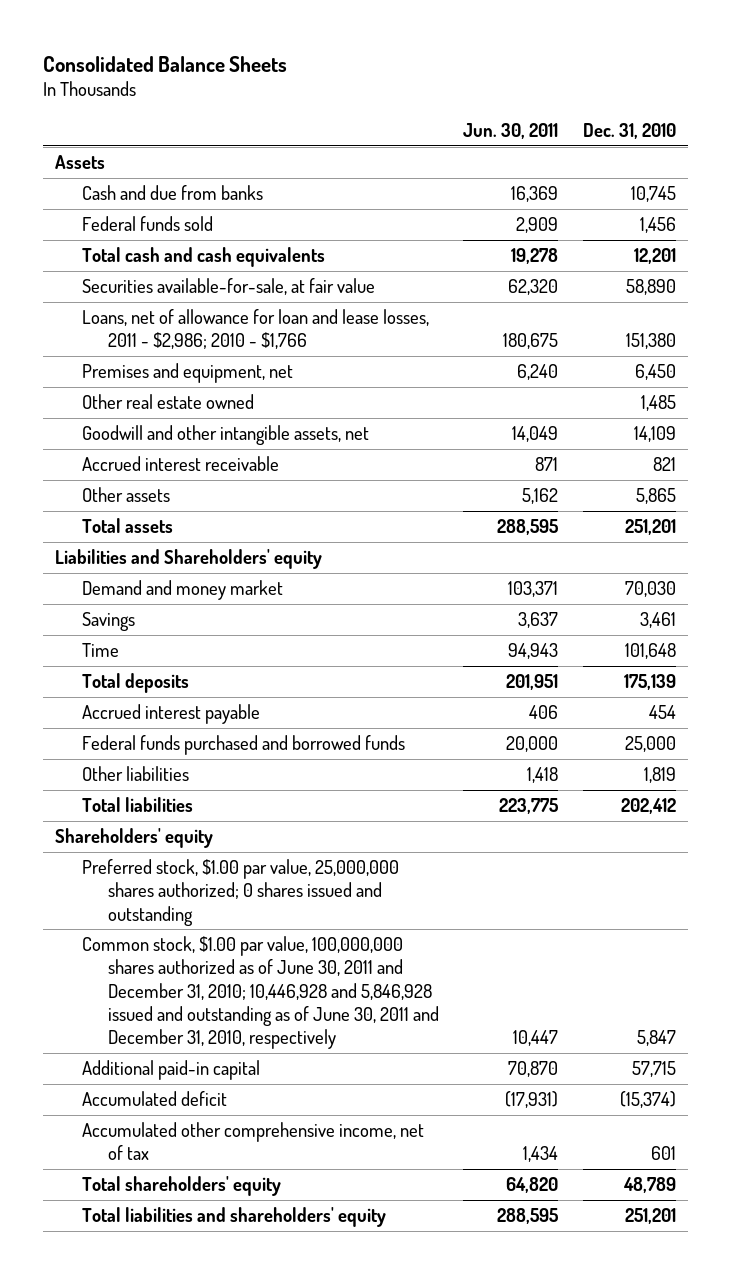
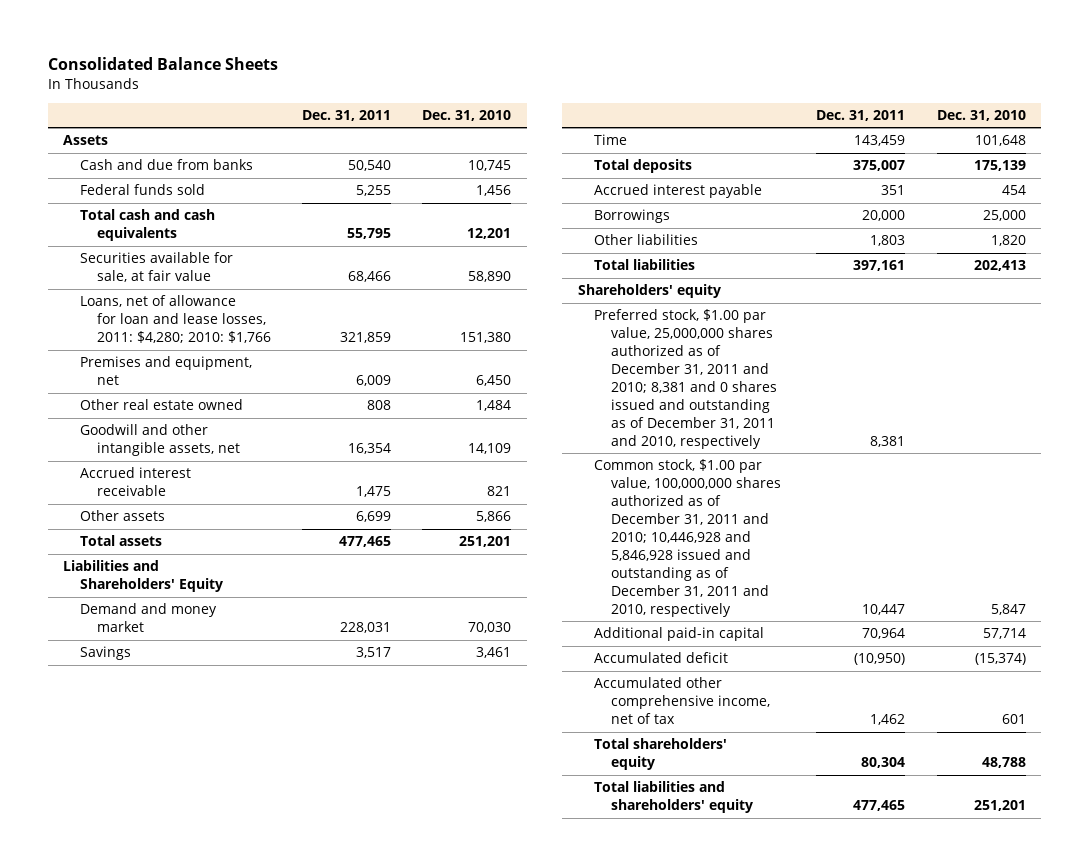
[463,123,559,140] Jun. 30, 2011 -> none
none -> [301,110,391,122] Dec. 31, 2011
[81,278,375,296] Securities available-for-sale, at fair value -> [80,252,234,283] Securities available for sale, at fair value
[81,309,429,350] Loans, net of allowance for loan and lease losses, 2011 - $2,986; 2010 - $1,766 -> [80,295,271,344] Loans, net of allowance for loan and lease losses, 2011: $4,280; 2010: $1,766
[640,395,676,412] 1,485 -> [476,400,512,412] 1,484
[635,488,676,505] 5,865 -> [476,511,512,523] 5,866
[55,549,323,570] Liabilities and Shareholders' equity -> [63,560,224,593] Liabilities and Shareholders' Equity
[81,735,405,756] Federal funds purchased and borrowed funds -> none
none -> [594,209,671,224] Borrowings
[643,767,676,784] 1,819 -> [990,235,1026,247] 1,820
[620,798,676,815] 202,412 -> [973,260,1026,272] 202,413
[81,859,399,926] Preferred stock, $1.00 par value, 25,000,000 shares authorized; 0 shares issued and outstanding -> [594,309,777,450] Preferred stock, $1.00 par value, 25,000,000 shares authorized as of December 31, 2011 and 2010; 8,381 and 0 shares issued and outstanding as of December 31, 2011 and 2010, respectively
[81,936,440,1049] Common stock, $1.00 par value, 100,000,000 shares authorized as of June 30, 2011 and December 31, 2010; 10,446,928 and 5,846,928 issued and outstanding as of June 30, 2011 and December 31, 2010, respectively -> [594,459,781,617] Common stock, $1.00 par value, 100,000,000 shares authorized as of December 31, 2011 and 2010; 10,446,928 and 5,846,928 issued and outstanding as of December 31, 2011 and 2010, respectively
[631,1061,676,1078] 57,715 -> [982,628,1026,640] 57,714
[622,1177,676,1194] 48,789 -> [981,757,1026,769] 48,788

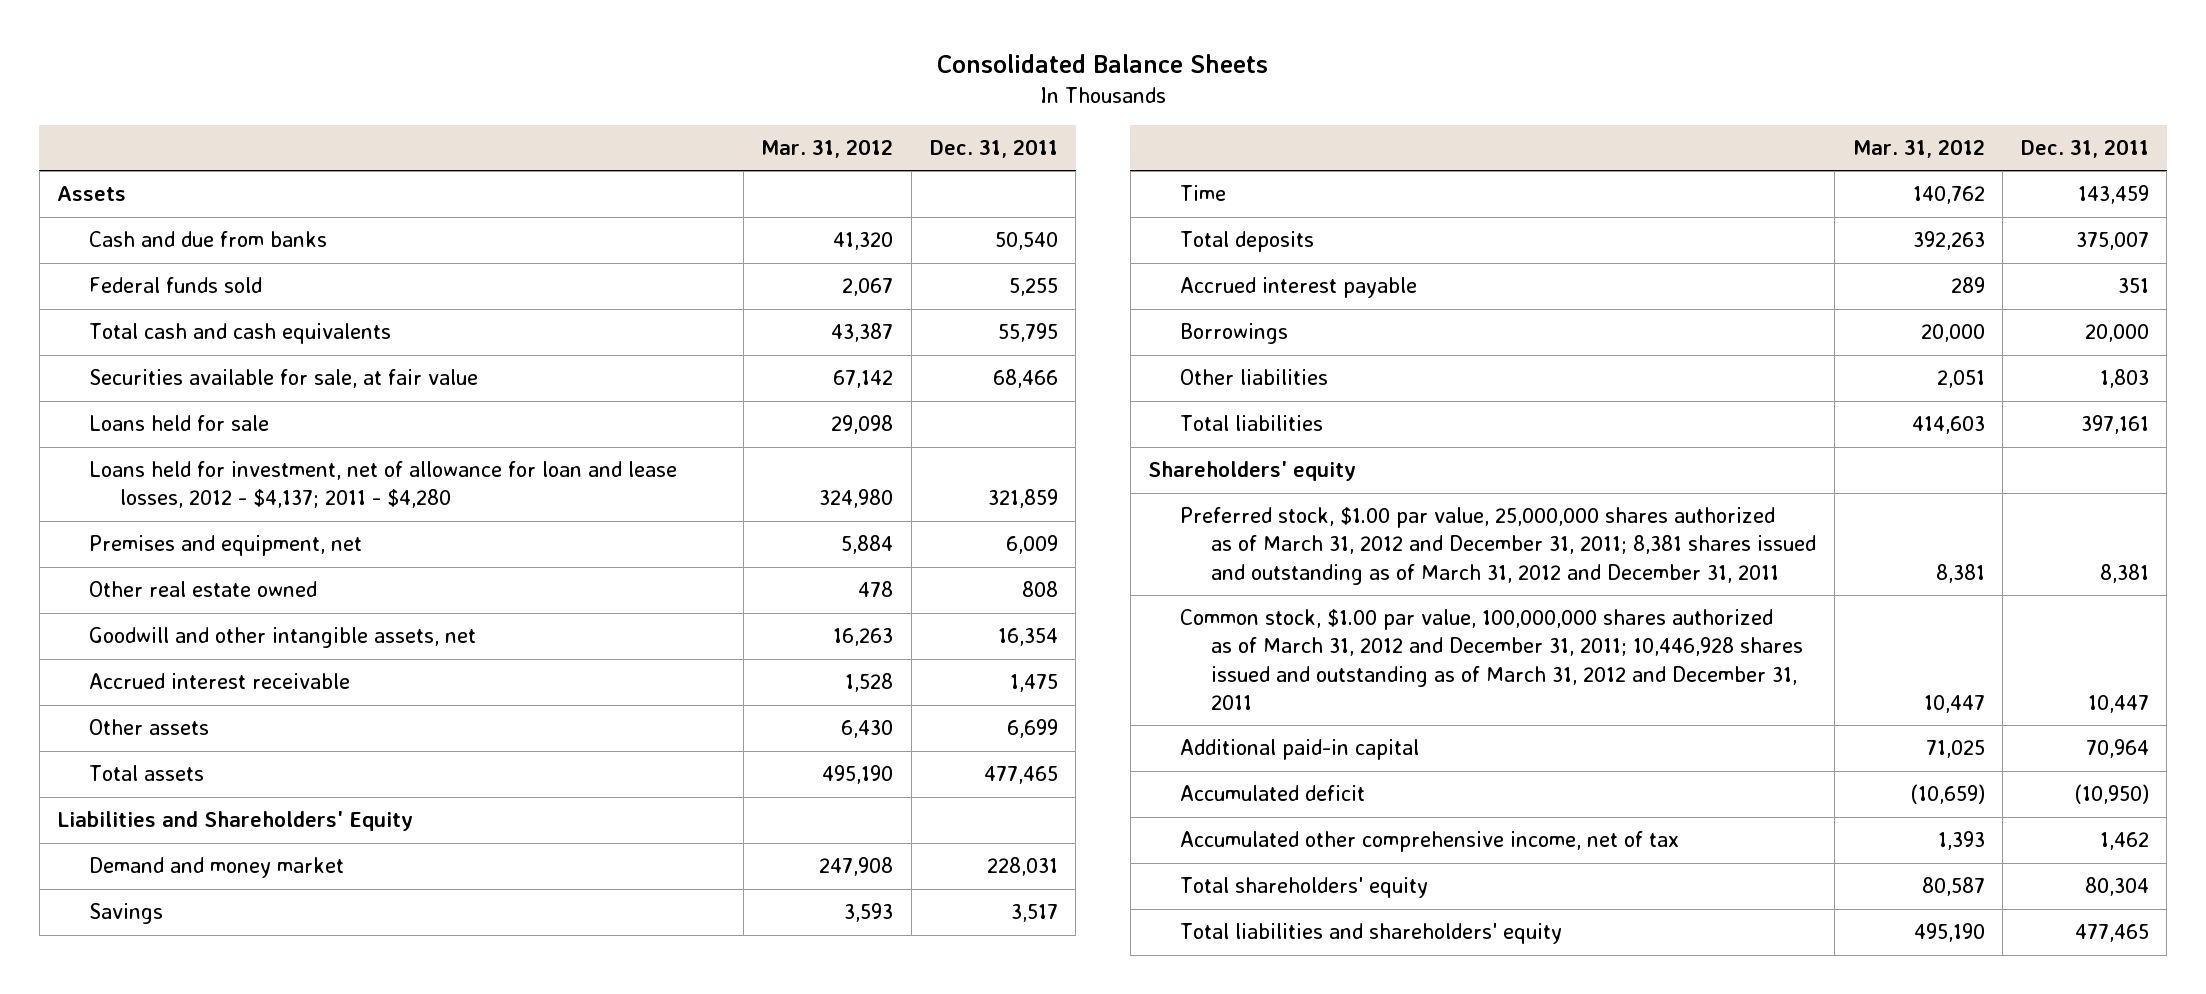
[422,110,512,122] Dec. 31, 2010 -> none
none -> [761,138,894,158] Mar. 31, 2012
none -> [88,415,269,432] Loans held for sale
[80,295,271,344] Loans, net of allowance for loan and lease losses, 2011: $4,280; 2010: $1,766 -> [88,461,677,509] Loans held for investment, net of allowance for loan and lease losses, 2012 - $4,137; 2011 - $4,280
[594,309,777,450] Preferred stock, $1.00 par value, 25,000,000 shares authorized as of December 31, 2011 and 2010; 8,381 and 0 shares issued and outstanding as of December 31, 2011 and 2010, respectively -> [1179,507,1817,585] Preferred stock, $1.00 par value, 25,000,000 shares authorized as of March 31, 2012 and December 31, 2011; 8,381 shares issued and outstanding as of March 31, 2012 and December 31, 2011
[594,459,781,617] Common stock, $1.00 par value, 100,000,000 shares authorized as of December 31, 2011 and 2010; 10,446,928 and 5,846,928 issued and outstanding as of December 31, 2011 and 2010, respectively -> [1179,609,1804,710] Common stock, $1.00 par value, 100,000,000 shares authorized as of March 31, 2012 and December 31, 2011; 10,446,928 shares issued and outstanding as of March 31, 2012 and December 31, 2011

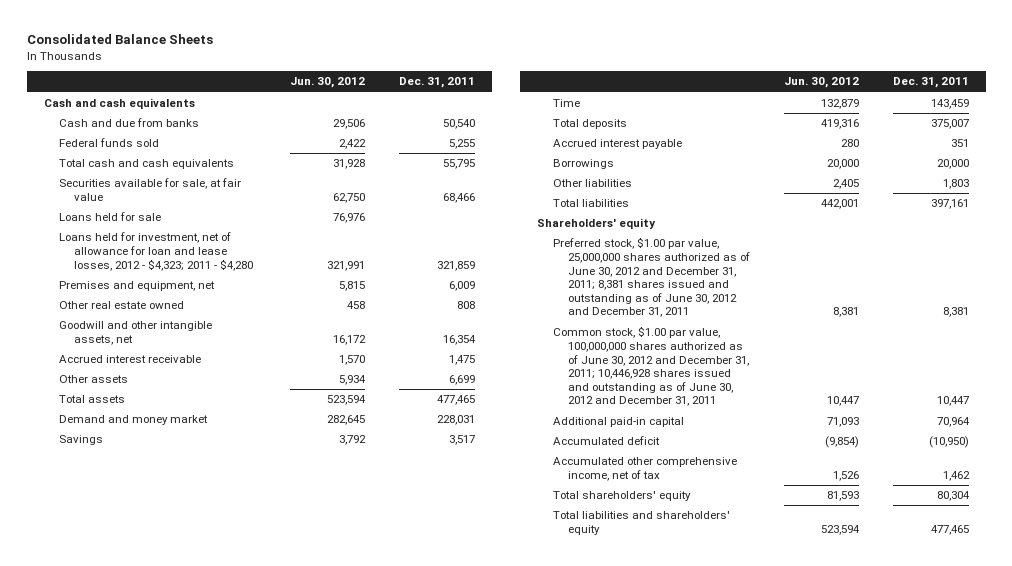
[761,138,894,158] Mar. 31, 2012 -> none
none -> [289,77,365,89] Jun. 30, 2012
[57,186,127,202] Assets -> none
none -> [43,98,195,110] Cash and cash equivalents
[88,461,677,509] Loans held for investment, net of allowance for loan and lease losses, 2012 - $4,137; 2011 - $4,280 -> [58,232,253,271] Loans held for investment, net of allowance for loan and lease losses, 2012 - $4,323; 2011 - $4,280
[57,811,414,832] Liabilities and Shareholders' Equity -> none
[1179,507,1817,585] Preferred stock, $1.00 par value, 25,000,000 shares authorized as of March 31, 2012 and December 31, 2011; 8,381 shares issued and outstanding as of March 31, 2012 and December 31, 2011 -> [552,237,750,318] Preferred stock, $1.00 par value, 25,000,000 shares authorized as of June 30, 2012 and December 31, 2011; 8,381 shares issued and outstanding as of June 30, 2012 and December 31, 2011
[1179,609,1804,710] Common stock, $1.00 par value, 100,000,000 shares authorized as of March 31, 2012 and December 31, 2011; 10,446,928 shares issued and outstanding as of March 31, 2012 and December 31, 2011 -> [552,326,749,407] Common stock, $1.00 par value, 100,000,000 shares authorized as of June 30, 2012 and December 31, 2011; 10,446,928 shares issued and outstanding as of June 30, 2012 and December 31, 2011

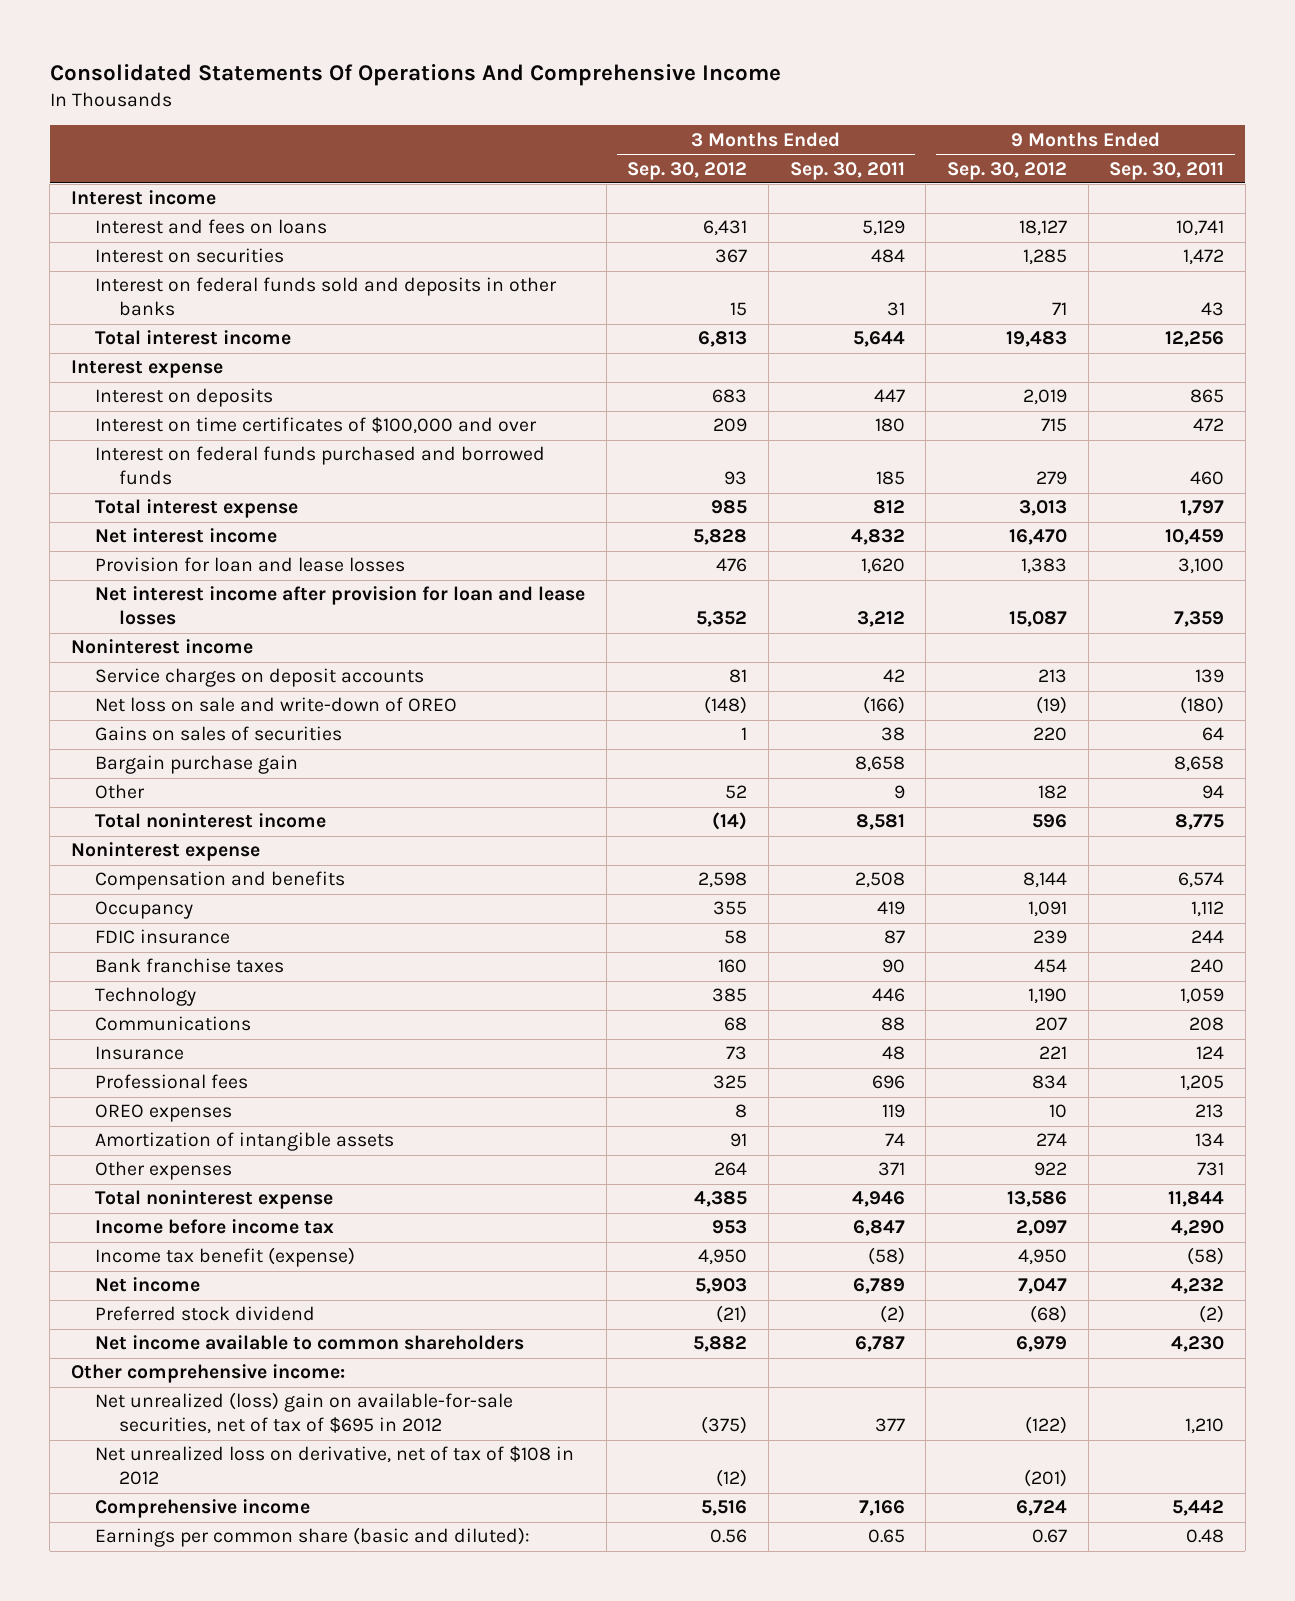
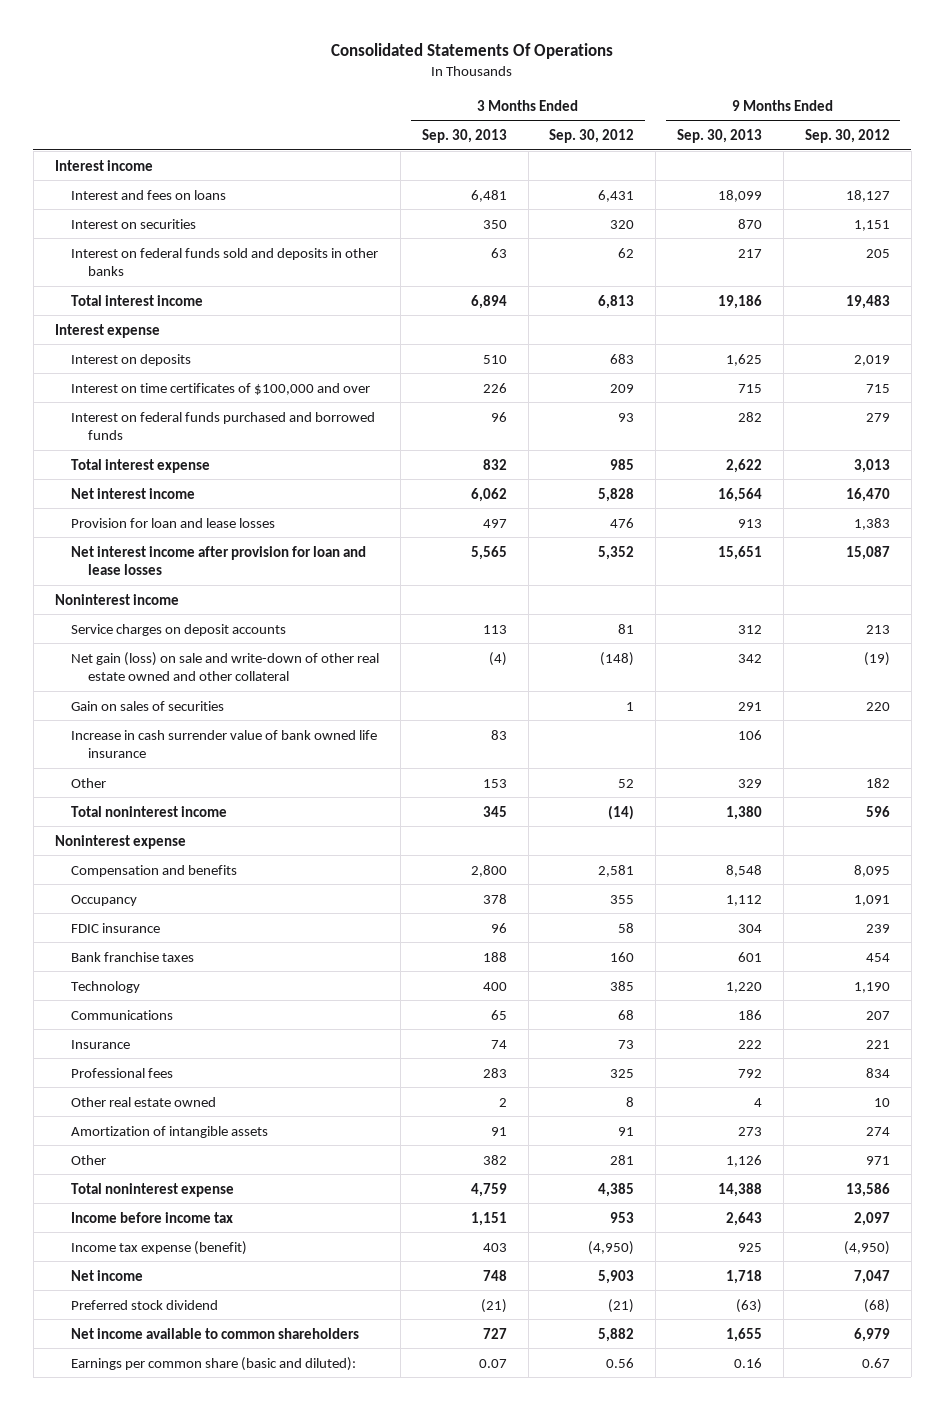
[49,63,781,86] Consolidated Statements Of Operations And Comprehensive Income -> [331,43,614,60] Consolidated Statements Of Operations
[789,161,905,180] Sep. 30, 2011 -> none
[1109,161,1225,180] Sep. 30, 2011 -> none
none -> [421,129,507,144] Sep. 30, 2013
none -> [677,129,763,144] Sep. 30, 2013
[715,249,748,264] 367 -> [610,219,635,229] 320
[1022,249,1067,266] 1,285 -> [853,219,890,231] 1,151
[730,302,748,317] 15 -> [618,247,635,258] 62
[1051,302,1067,316] 71 -> [865,248,890,258] 205
[94,755,298,775] Bargain purchase gain -> none
[94,697,457,713] Net loss on sale and write-down of OREO -> [71,651,380,682] Net gain (loss) on sale and write-down of other real estate owned and other collateral
[94,726,342,742] Gains on sales of securities -> [71,700,225,711] Gain on sales of securities
none -> [71,729,378,759] Increase in cash surrender value of bank owned life insurance
[698,872,748,889] 2,598 -> [598,864,635,877] 2,581
[1022,872,1067,889] 8,144 -> [853,864,890,877] 8,095
[94,1104,232,1123] OREO expenses -> [71,1096,217,1107] Other real estate owned
[94,1161,232,1181] Other expenses -> [71,1154,107,1165] Other
[714,1162,748,1177] 264 -> [610,1154,635,1165] 281
[1033,1162,1067,1177] 922 -> [865,1155,890,1165] 971
[94,1247,355,1268] Income tax benefit (expense) -> [71,1240,248,1255] Income tax expense (benefit)
[698,1249,748,1266] 4,950 -> [588,1240,635,1255] (4,950)
[1017,1249,1067,1266] 4,950 -> [843,1240,890,1255] (4,950)
[71,1364,346,1384] Other comprehensive income: -> none
[94,1392,513,1435] Net unrealized (loss) gain on available-for-sale securities, net of tax of $695 in 2012 -> none
[94,1446,574,1486] Net unrealized loss on derivative, net of tax of $108 in 2012 -> none
[94,1499,310,1519] Comprehensive income -> none

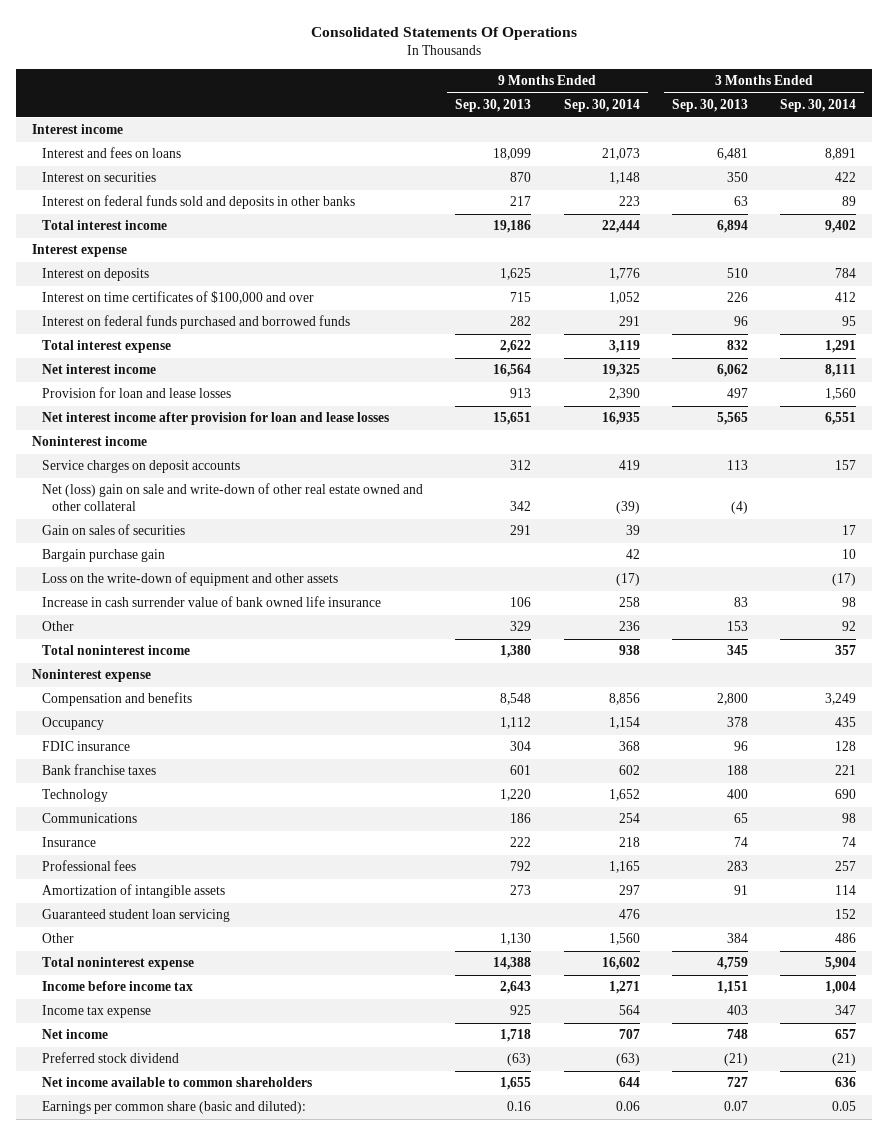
[549,129,635,144] Sep. 30, 2012 -> none
[804,129,890,144] Sep. 30, 2012 -> none
none -> [563,99,640,113] Sep. 30, 2014
none -> [780,99,857,113] Sep. 30, 2014
[71,651,380,682] Net gain (loss) on sale and write-down of other real estate owned and other collateral -> [42,483,424,512] Net (loss) gain on sale and write-down of other real estate owned and other collateral
none -> [42,549,166,563] Bargain purchase gain
none -> [42,572,339,587] Loss on the write-down of equipment and other assets
[71,1096,217,1107] Other real estate owned -> none
none -> [42,909,231,923] Guaranteed student loan servicing
[482,1154,507,1165] 382 -> [726,933,748,944] 384
[726,1154,763,1167] 1,126 -> [500,933,532,946] 1,130
[71,1240,248,1255] Income tax expense (benefit) -> [42,1005,152,1019] Income tax expense

